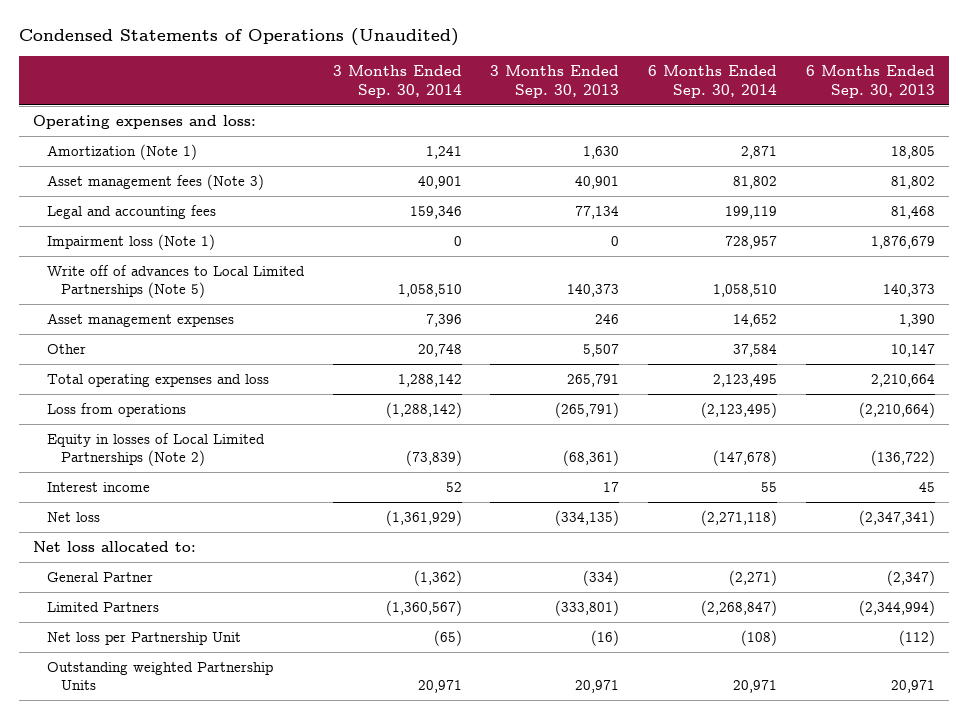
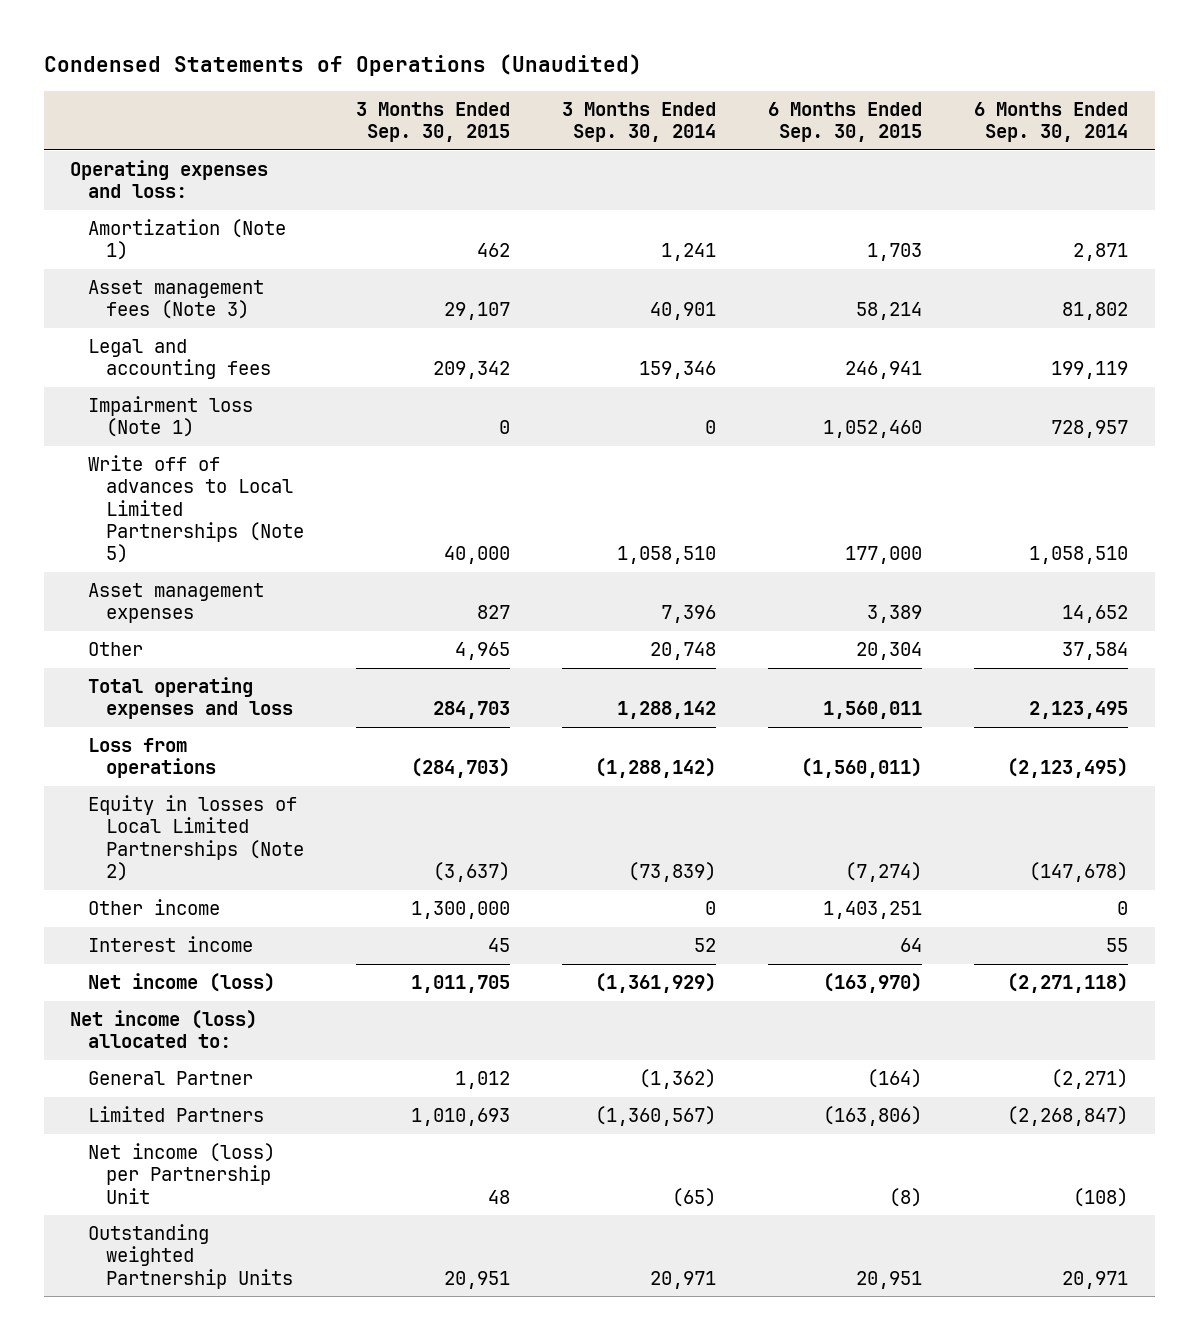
[490,65,620,98] 3 Months Ended Sep. 30, 2013 -> none
[806,65,936,98] 6 Months Ended Sep. 30, 2013 -> none
none -> [356,101,511,143] 3 Months Ended Sep. 30, 2015
none -> [768,101,923,143] 6 Months Ended Sep. 30, 2015
none -> [88,899,221,916] Other income
[46,512,100,523] Net loss -> [88,973,276,993] Net income (loss)
[33,541,197,553] Net loss allocated to: -> [70,1010,258,1049] Net income (loss) allocated to:
[46,632,241,646] Net loss per Partnership Unit -> [88,1143,276,1204] Net income (loss) per Partnership Unit

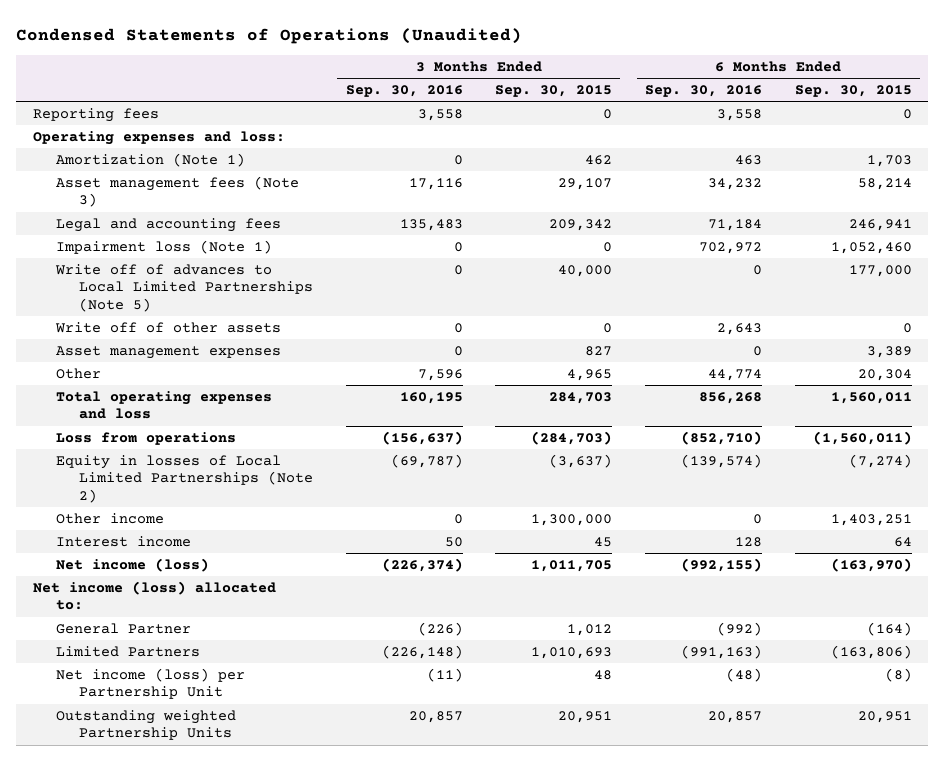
[562,101,717,143] 3 Months Ended Sep. 30, 2014 -> none
[974,101,1129,143] 6 Months Ended Sep. 30, 2014 -> none
none -> [345,85,463,98] Sep. 30, 2016
none -> [645,85,763,98] Sep. 30, 2016
none -> [32,107,159,122] Reporting fees
none -> [54,321,281,333] Write off of other assets

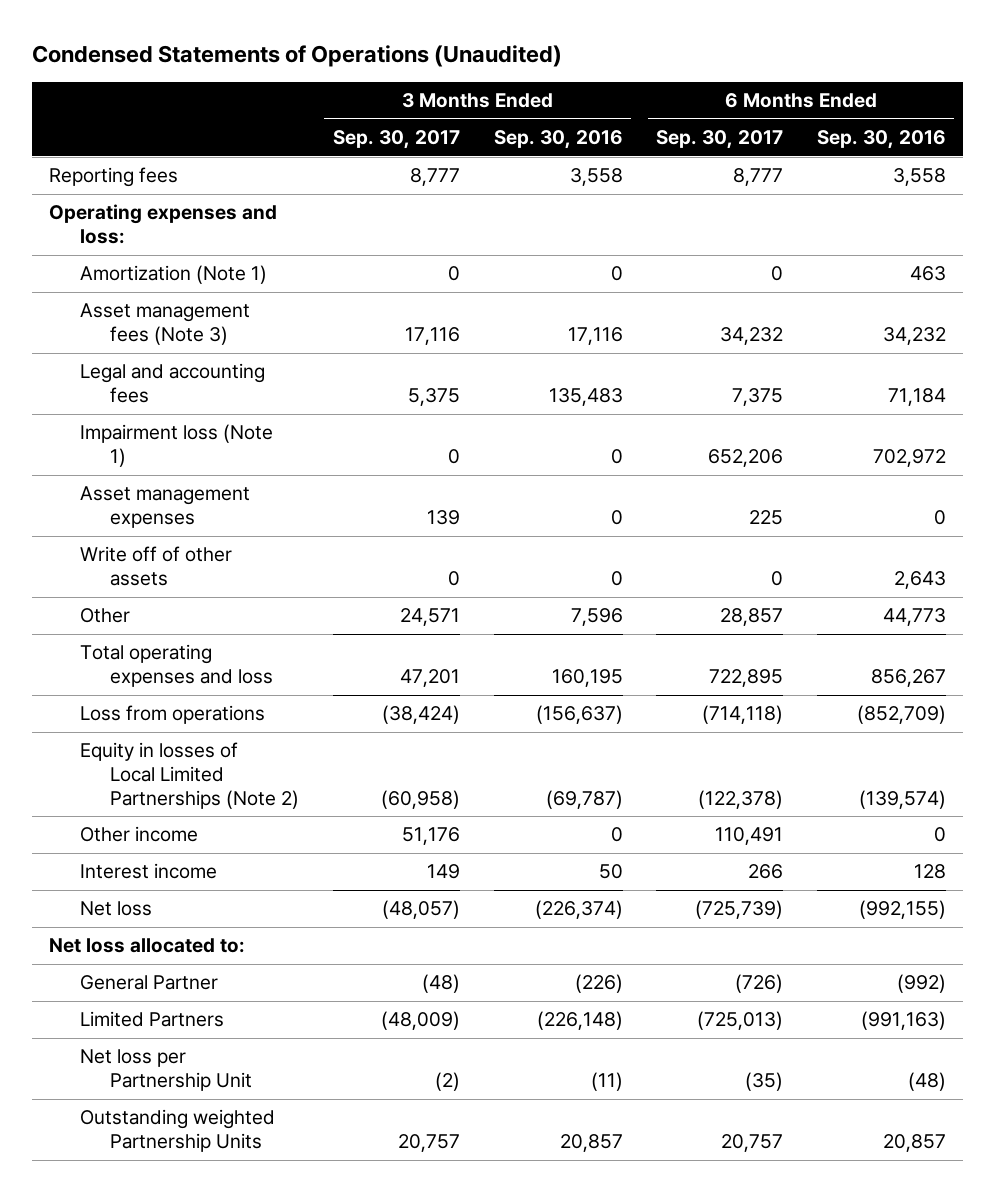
[495,85,613,98] Sep. 30, 2015 -> none
[794,85,912,98] Sep. 30, 2015 -> none
none -> [332,130,460,150] Sep. 30, 2017
none -> [656,130,784,150] Sep. 30, 2017
[54,263,313,312] Write off of advances to Local Limited Partnerships (Note 5) -> none
[54,321,281,333] Write off of other assets -> [79,546,232,587] Write off of other assets
[708,368,763,381] 44,774 -> [882,608,946,627] 44,773
[699,391,763,404] 856,268 -> [870,669,946,688] 856,267
[681,430,763,445] (852,710) -> [856,705,946,725] (852,709)
[55,557,209,572] Net income (loss) -> [79,901,152,917] Net loss
[32,580,276,611] Net income (loss) allocated to: -> [49,938,246,954] Net loss allocated to:
[55,667,245,700] Net income (loss) per Partnership Unit -> [79,1049,253,1092] Net loss per Partnership Unit

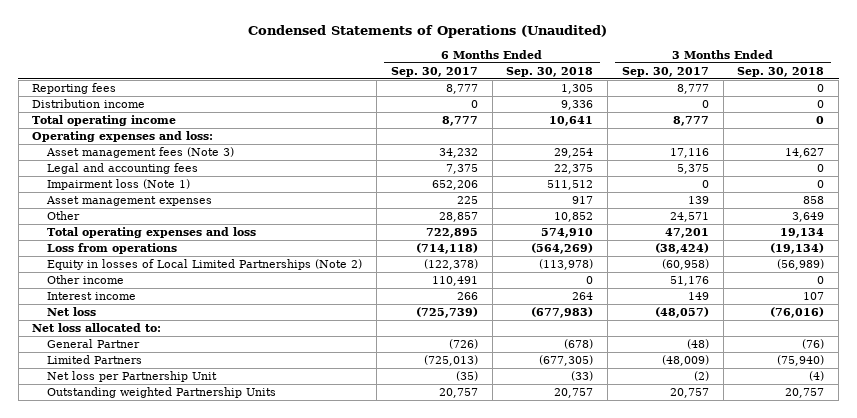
[493,130,623,150] Sep. 30, 2016 -> none
[816,130,946,150] Sep. 30, 2016 -> none
none -> [506,66,594,77] Sep. 30, 2018
none -> [737,66,825,77] Sep. 30, 2018
none -> [32,99,146,109] Distribution income
none -> [32,115,177,127] Total operating income
[79,265,267,285] Amortization (Note 1) -> none
[79,546,232,587] Write off of other assets -> none

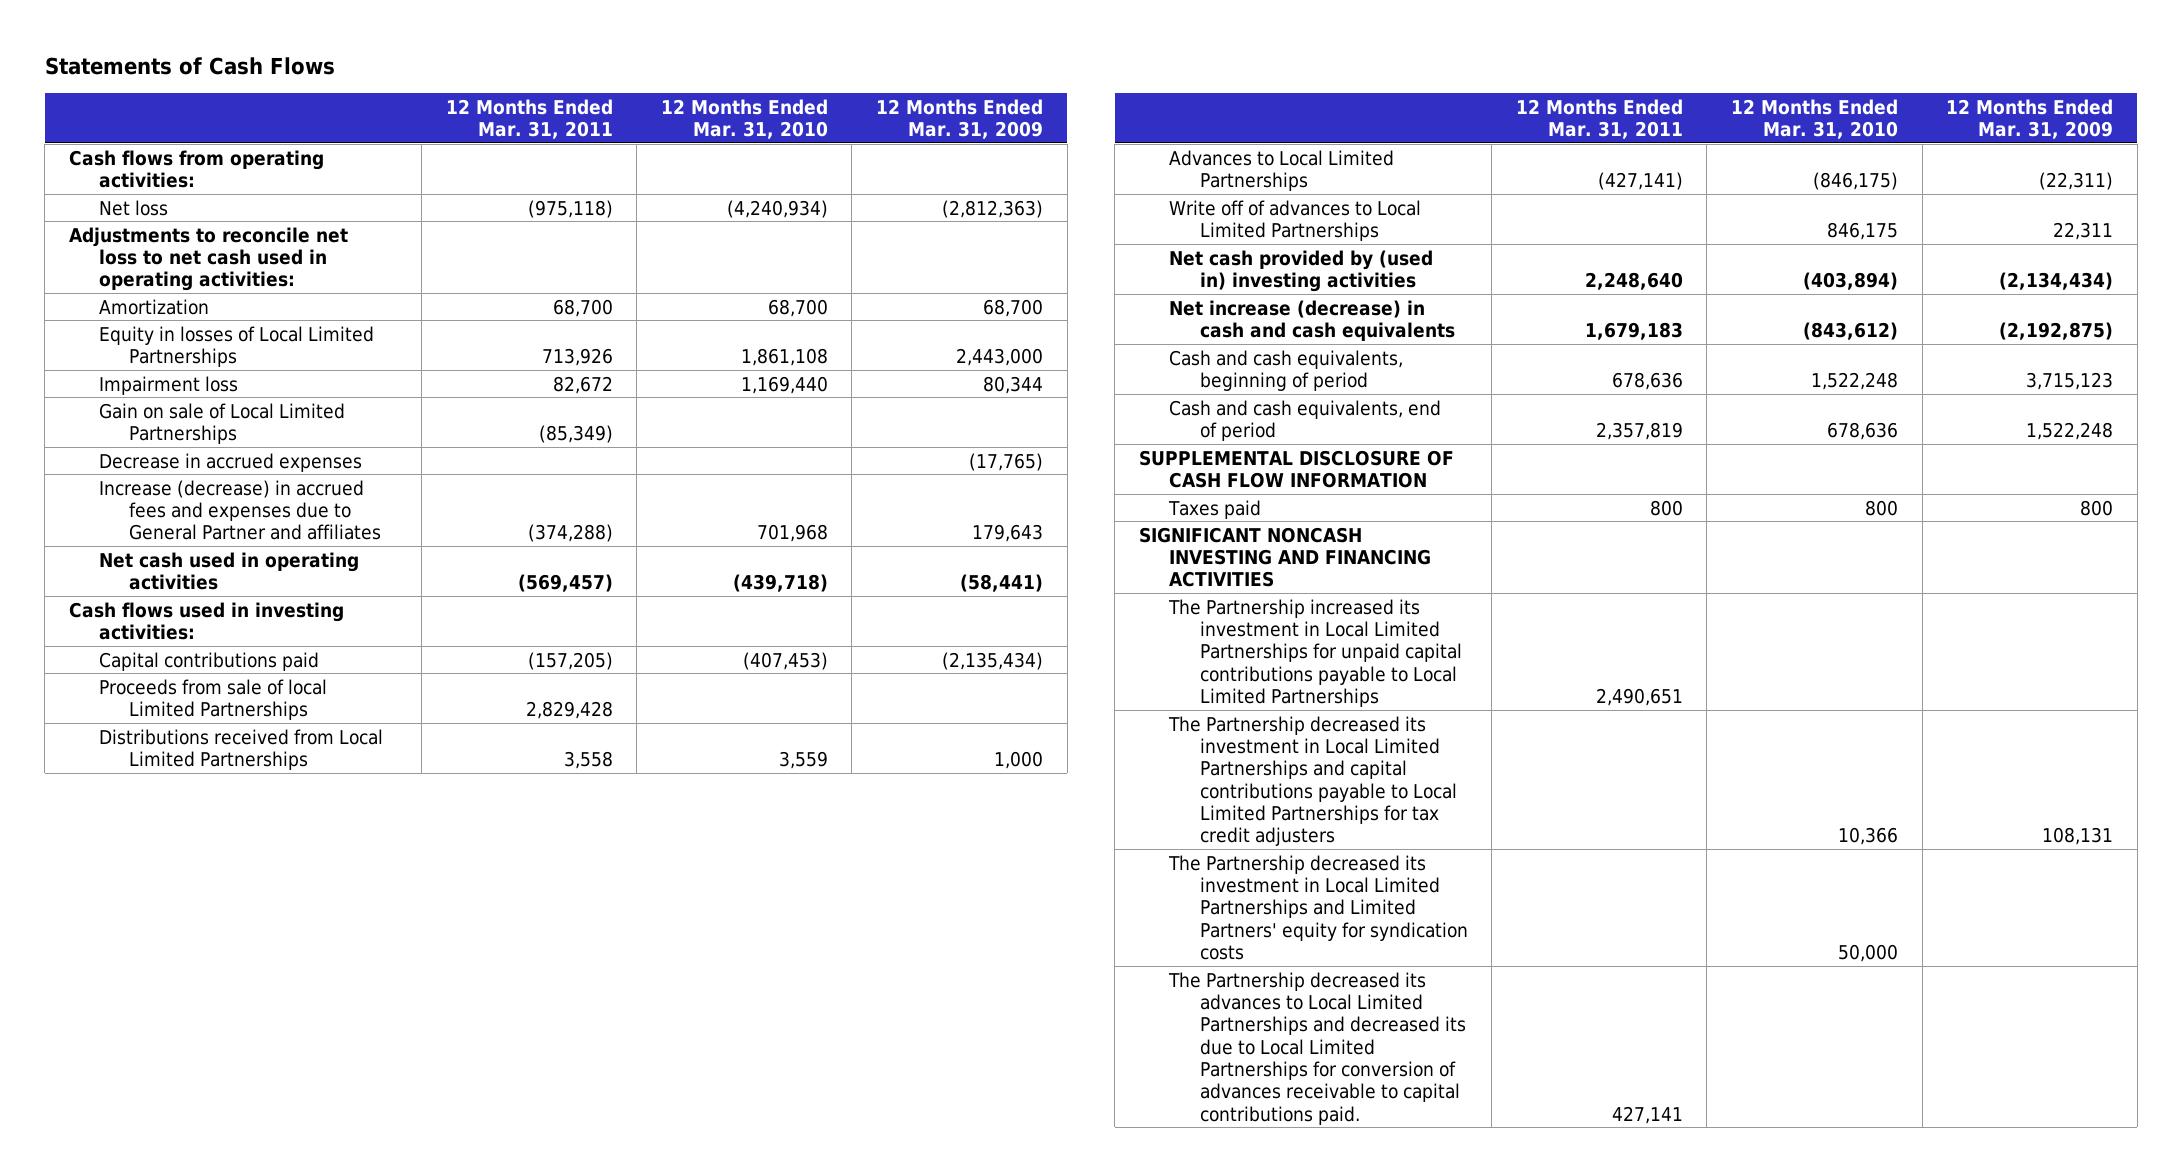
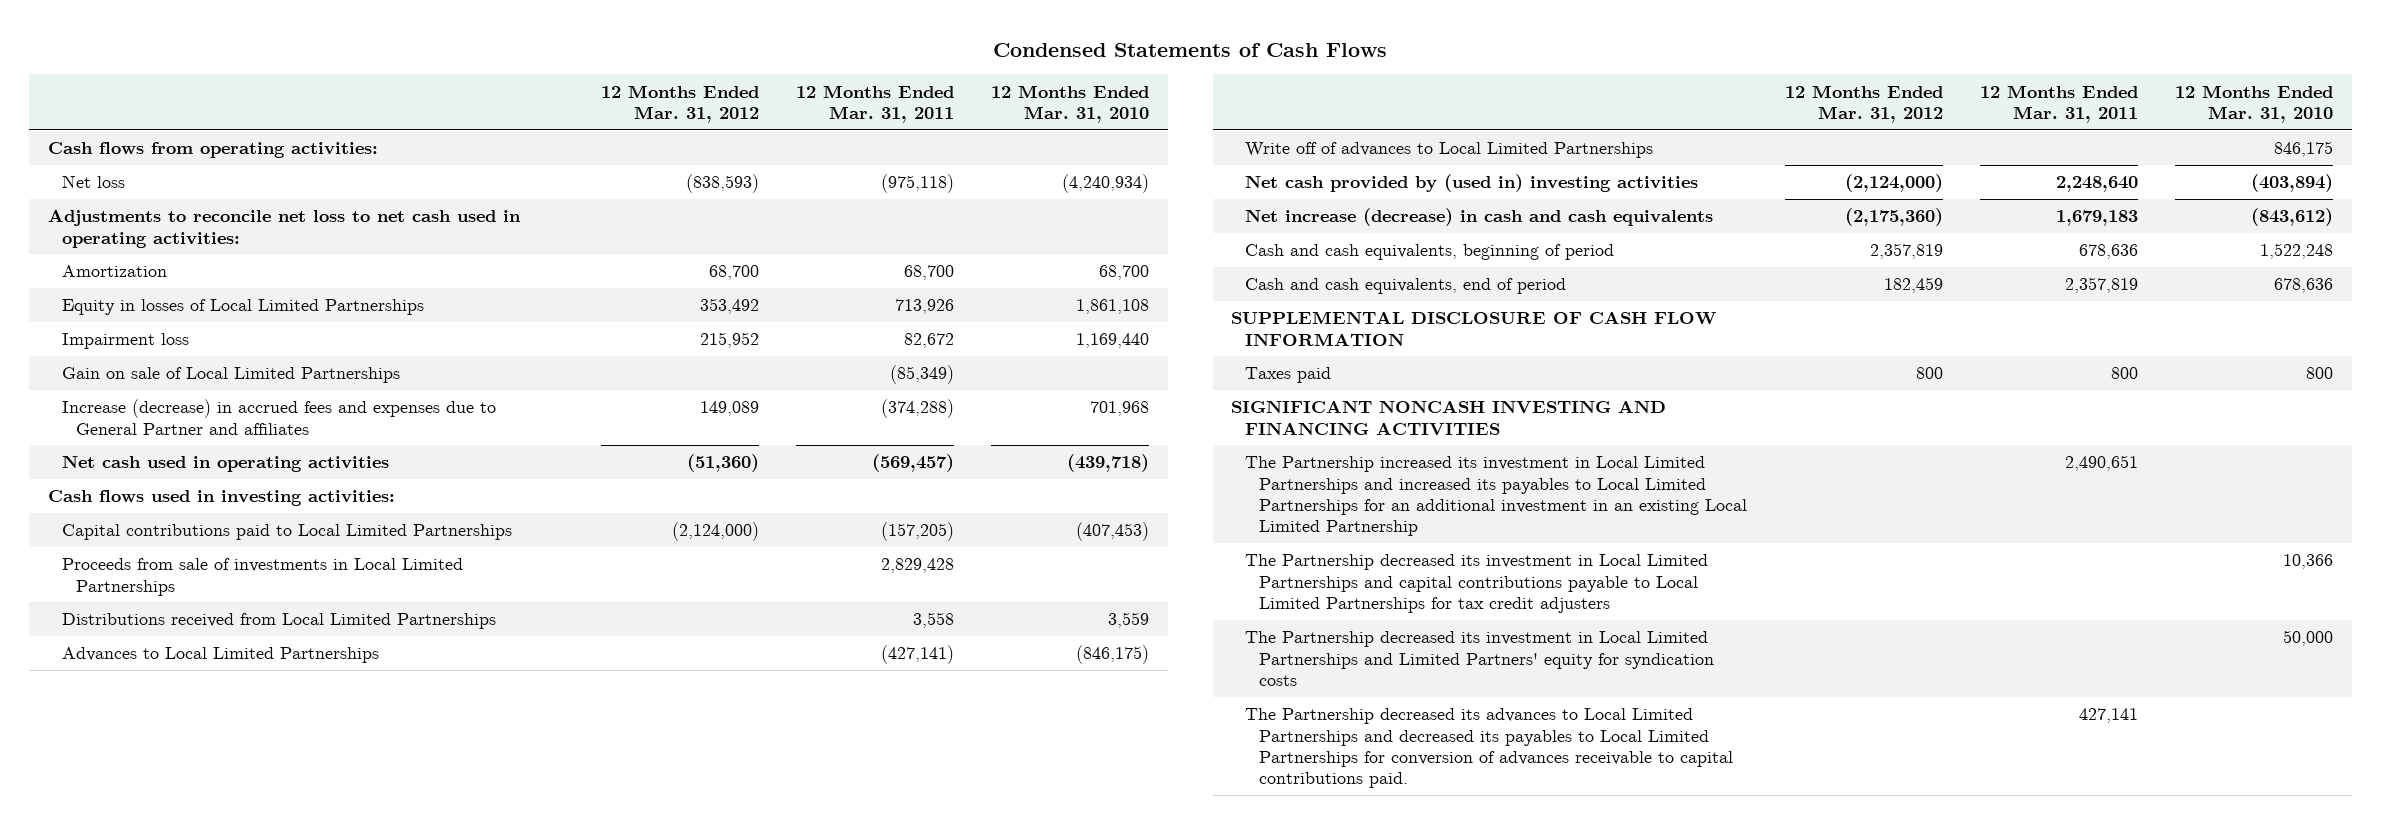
[44,57,335,76] Statements of Cash Flows -> [993,42,1388,57] Condensed Statements of Cash Flows
[875,99,1043,140] 12 Months Ended Mar. 31, 2009 -> none
none -> [600,84,759,123] 12 Months Ended Mar. 31, 2012
[99,452,363,472] Decrease in accrued expenses -> none
[99,651,320,671] Capital contributions paid -> [61,524,512,541] Capital contributions paid to Local Limited Partnerships
[99,678,328,720] Proceeds from sale of local Limited Partnerships -> [61,558,463,596] Proceeds from sale of investments in Local Limited Partnerships
[1168,598,1462,707] The Partnership increased its investment in Local Limited Partnerships for unpaid capital contributions payable to Local Limited Partnerships -> [1245,456,1748,537] The Partnership increased its investment in Local Limited Partnerships and increased its payables to Local Limited Partnerships for an additional investment in an existing Local Limited Partnership
[1168,971,1466,1125] The Partnership decreased its advances to Local Limited Partnerships and decreased its due to Local Limited Partnerships for conversion of advances receivable to capital contributions paid. -> [1245,708,1734,789] The Partnership decreased its advances to Local Limited Partnerships and decreased its payables to Local Limited Partnerships for conversion of advances receivable to capital contributions paid.

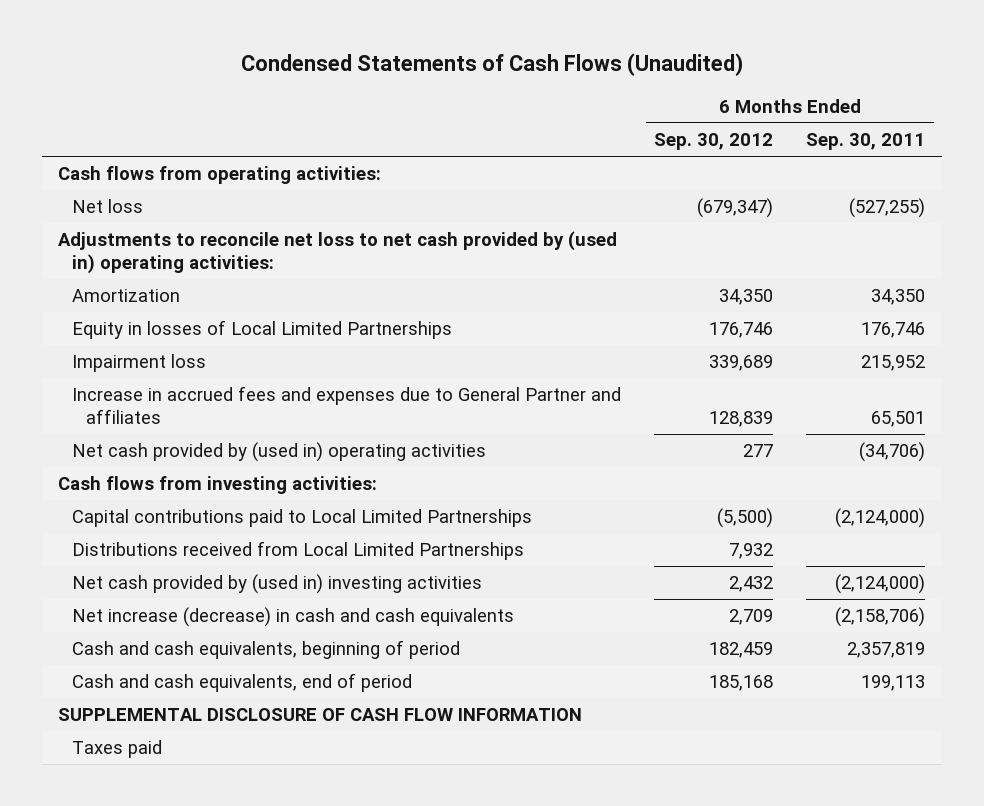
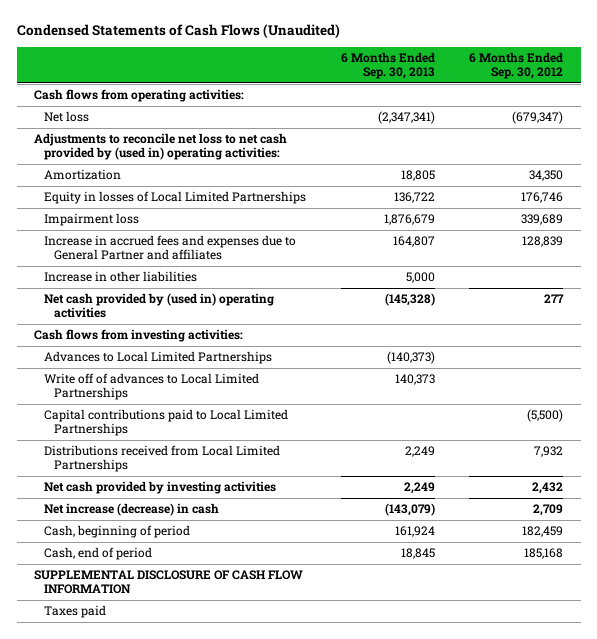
[806,133,926,151] Sep. 30, 2011 -> none
none -> [340,51,435,80] 6 Months Ended Sep. 30, 2013
none -> [43,271,197,283] Increase in other liabilities
none -> [43,351,272,365] Advances to Local Limited Partnerships
none -> [43,373,259,401] Write off of advances to Local Limited Partnerships
[71,574,482,595] Net cash provided by (used in) investing activities -> [43,481,276,495] Net cash provided by investing activities
[71,607,514,628] Net increase (decrease) in cash and cash equivalents -> [43,503,219,517] Net increase (decrease) in cash
[71,640,460,660] Cash and cash equivalents, beginning of period -> [43,525,190,539] Cash, beginning of period
[71,673,412,693] Cash and cash equivalents, end of period -> [43,547,152,561] Cash, end of period

